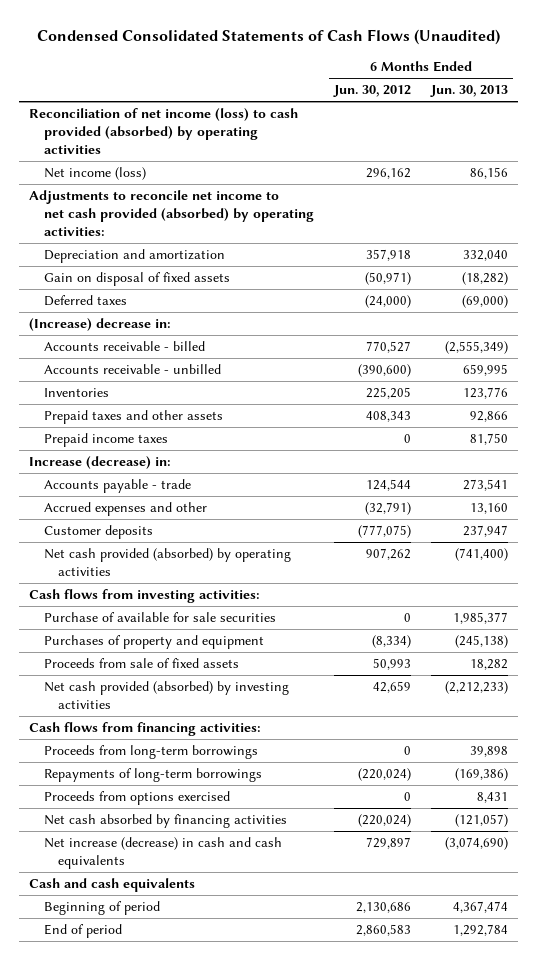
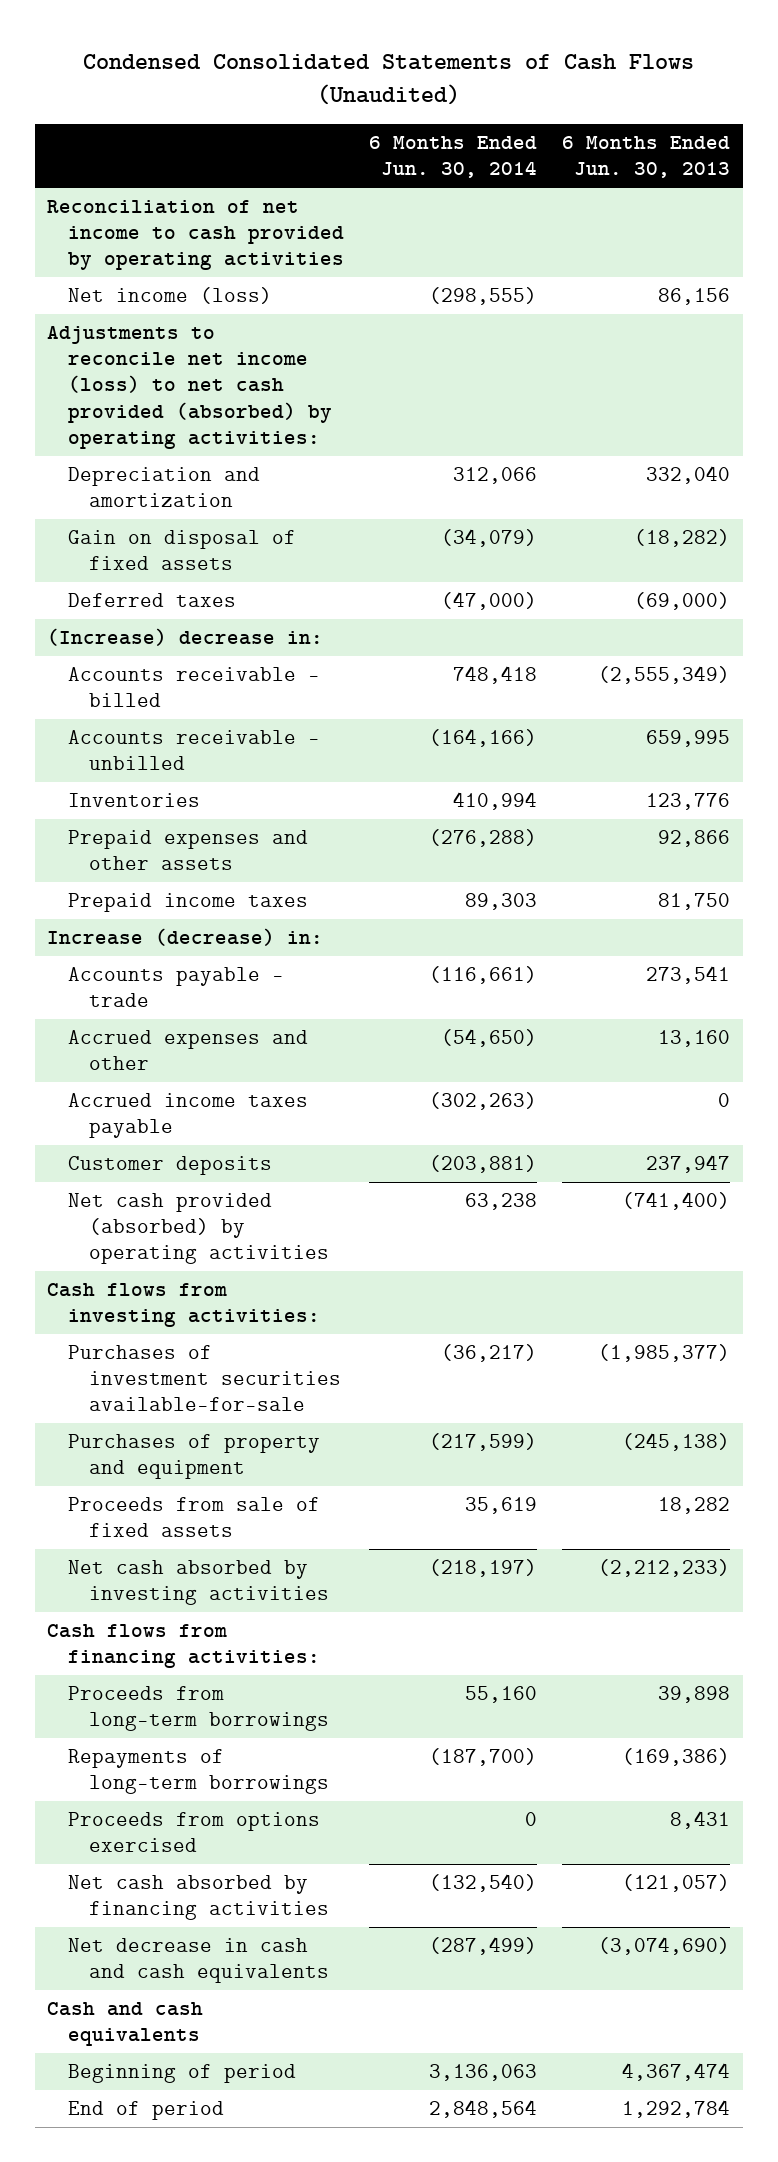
[332,85,411,98] Jun. 30, 2012 -> none
none -> [369,136,538,179] 6 Months Ended Jun. 30, 2014
[29,108,299,154] Reconciliation of net income (loss) to cash provided (absorbed) by operating activities -> [47,200,345,271] Reconciliation of net income to cash provided by operating activities
[29,190,314,236] Adjustments to reconcile net income to net cash provided (absorbed) by operating activities: -> [47,326,333,449] Adjustments to reconcile net income (loss) to net cash provided (absorbed) by operating activities:
[43,410,223,425] Prepaid taxes and other assets -> [68,830,309,871] Prepaid expenses and other assets
none -> [68,1093,309,1139] Accrued income taxes payable
[43,612,276,623] Purchase of available for sale securities -> [68,1345,341,1412] Purchases of investment securities available-for-sale
[453,612,509,625] 1,985,377 -> [598,1344,731,1363] (1,985,377)
[43,681,289,709] Net cash provided (absorbed) by investing activities -> [68,1560,329,1606] Net cash absorbed by investing activities
[43,837,282,869] Net increase (decrease) in cash and cash equivalents -> [68,1938,329,1984] Net decrease in cash and cash equivalents

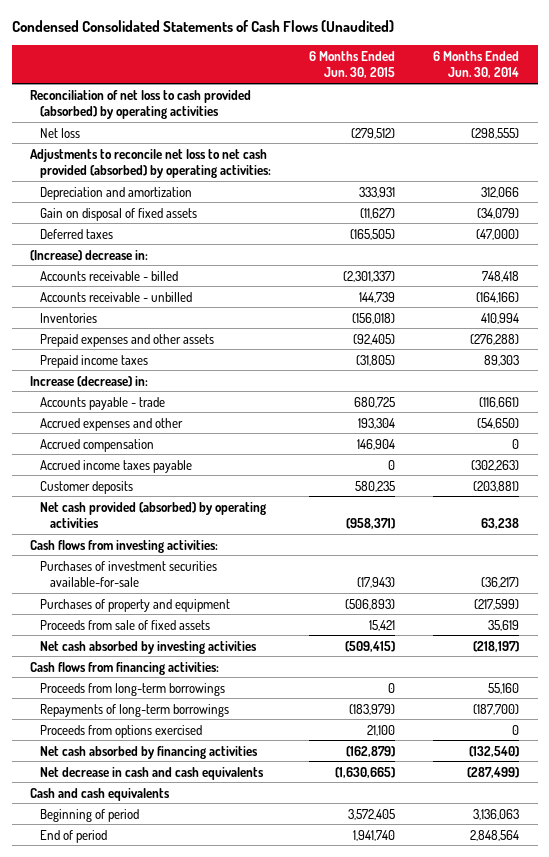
[562,136,731,179] 6 Months Ended Jun. 30, 2013 -> none
none -> [308,50,395,79] 6 Months Ended Jun. 30, 2015
[47,200,345,271] Reconciliation of net income to cash provided by operating activities -> [30,89,252,120] Reconciliation of net loss to cash provided (absorbed) by operating activities
[68,287,273,305] Net income (loss) -> [40,127,81,138] Net loss
[47,326,333,449] Adjustments to reconcile net income (loss) to net cash provided (absorbed) by operating activities: -> [30,148,272,179] Adjustments to reconcile net loss to net cash provided (absorbed) by operating activities:
none -> [40,438,155,452] Accrued compensation

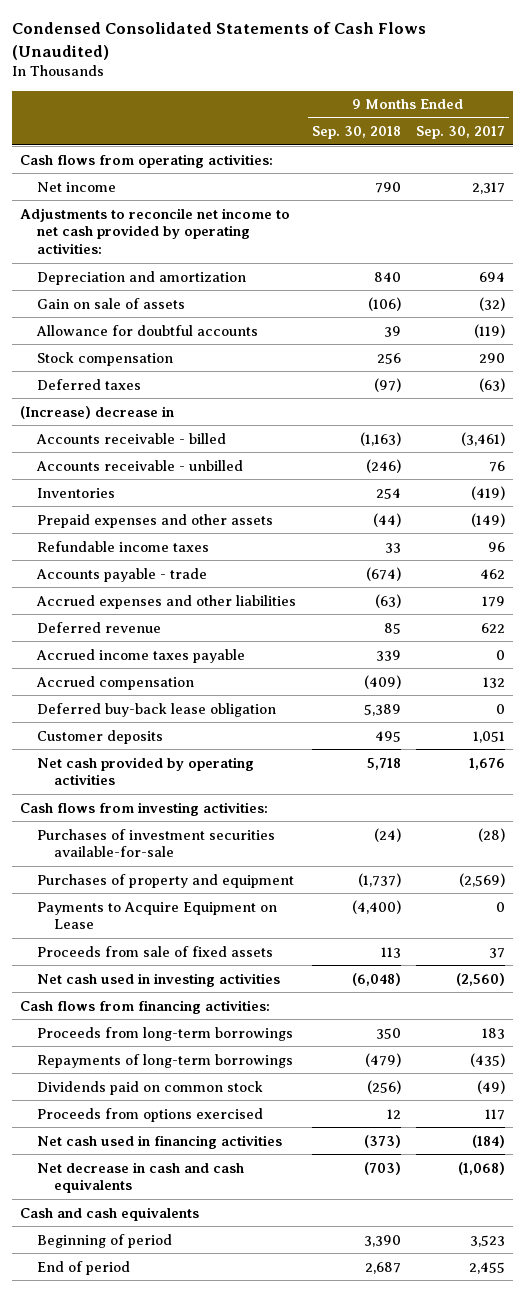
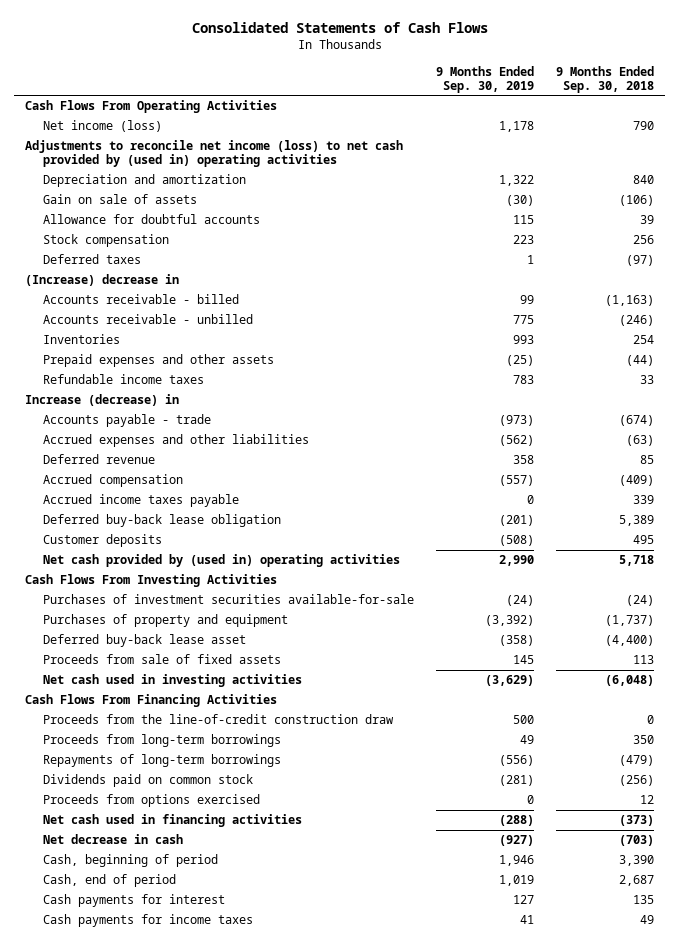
[11,22,426,60] Condensed Consolidated Statements of Cash Flows (Unaudited) -> [191,22,488,34] Consolidated Statements of Cash Flows
[416,126,506,140] Sep. 30, 2017 -> none
none -> [436,65,535,93] 9 Months Ended Sep. 30, 2019
[19,153,273,168] Cash flows from operating activities: -> [25,100,278,114] Cash Flows From Operating Activities
[36,181,116,192] Net income -> [43,120,163,133] Net income (loss)
[19,207,290,255] Adjustments to reconcile net income to net cash provided by operating activities: -> [25,140,404,168] Adjustments to reconcile net income (loss) to net cash provided by (used in) operating activities
none -> [25,394,180,407] Increase (decrease) in
[35,648,245,663] Accrued income taxes payable -> [43,494,240,508] Accrued income taxes payable
[36,756,254,786] Net cash provided by operating activities -> [43,554,401,568] Net cash provided by (used in) operating activities
[19,801,268,816] Cash flows from investing activities: -> [25,574,278,588] Cash Flows From Investing Activities
[36,901,277,930] Payments to Acquire Equipment on Lease -> none
none -> [43,634,247,648] Deferred buy-back lease asset
[19,999,270,1014] Cash flows from financing activities: -> [25,694,278,708] Cash Flows From Financing Activities
none -> [43,714,395,725] Proceeds from the line-of-credit construction draw
[19,1206,199,1221] Cash and cash equivalents -> none
[36,1161,244,1194] Net decrease in cash and cash equivalents -> [43,834,184,845] Net decrease in cash
[36,1233,172,1248] Beginning of period -> [43,854,219,868] Cash, beginning of period
[36,1260,130,1275] End of period -> [43,874,177,888] Cash, end of period
none -> [43,894,226,908] Cash payments for interest
none -> [43,914,254,928] Cash payments for income taxes

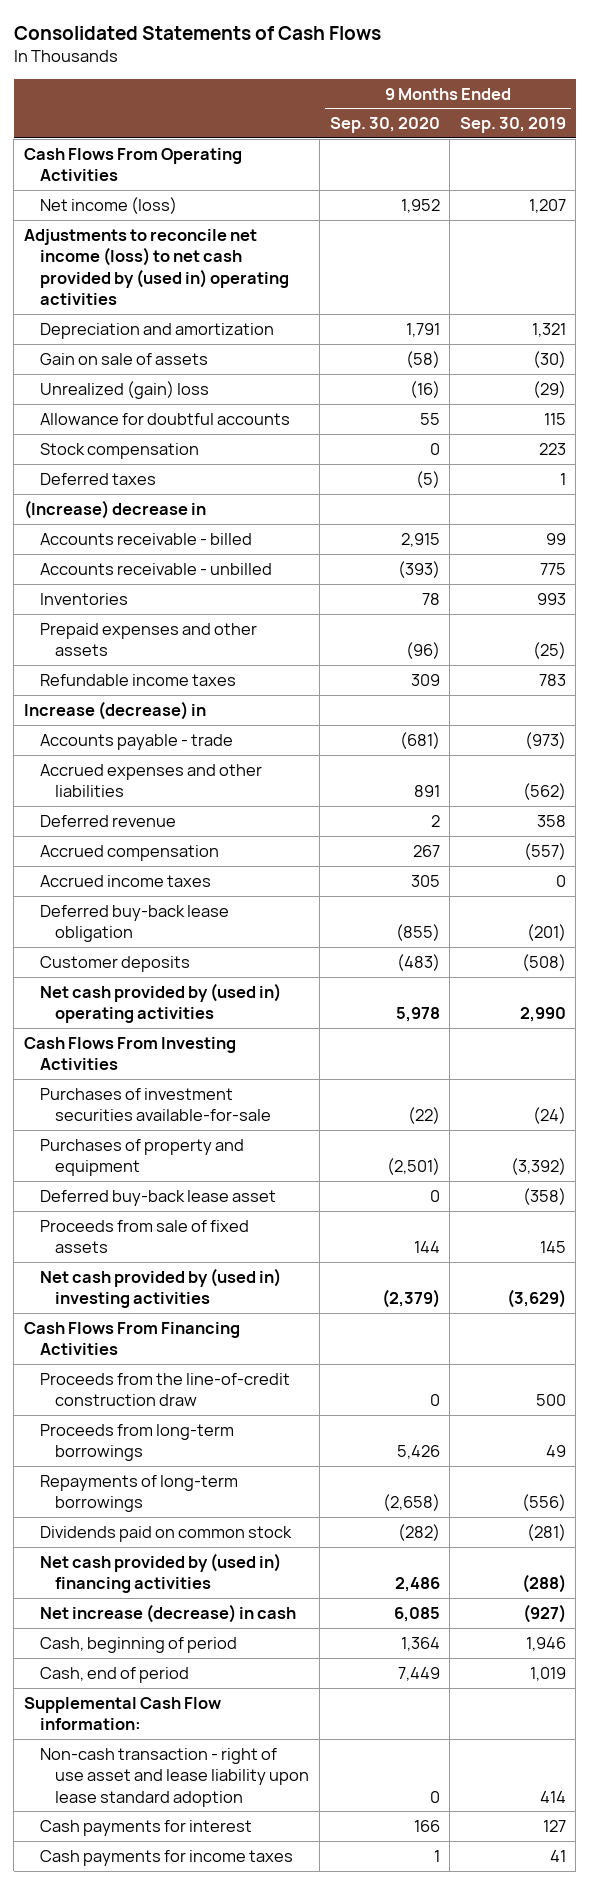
[556,65,655,93] 9 Months Ended Sep. 30, 2018 -> none
none -> [329,117,440,134] Sep. 30, 2020
[499,121,535,133] 1,178 -> [528,198,566,213] 1,207
[499,175,535,187] 1,322 -> [531,322,566,337] 1,321
none -> [39,380,209,399] Unrealized (gain) loss
[43,494,240,508] Accrued income taxes payable -> [39,874,211,887] Accrued income taxes
[43,674,303,688] Net cash used in investing activities -> [39,1267,281,1309] Net cash provided by (used in) investing activities
[43,794,261,808] Proceeds from options exercised -> none
[43,814,303,828] Net cash used in financing activities -> [39,1552,281,1594] Net cash provided by (used in) financing activities
[43,834,184,845] Net decrease in cash -> [39,1603,296,1623] Net increase (decrease) in cash
none -> [23,1696,221,1731] Supplemental Cash Flow information:
none -> [39,1747,310,1807] Non-cash transaction - right of use asset and lease liability upon lease standard adoption

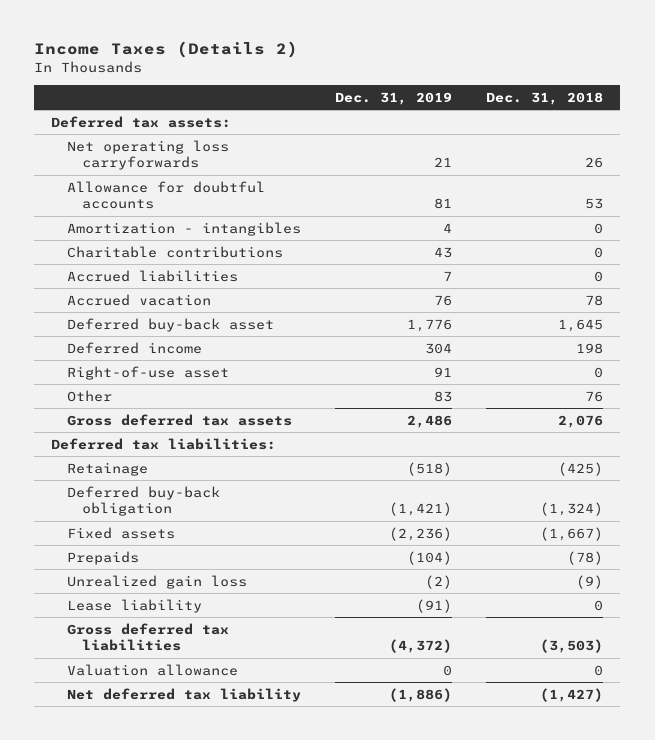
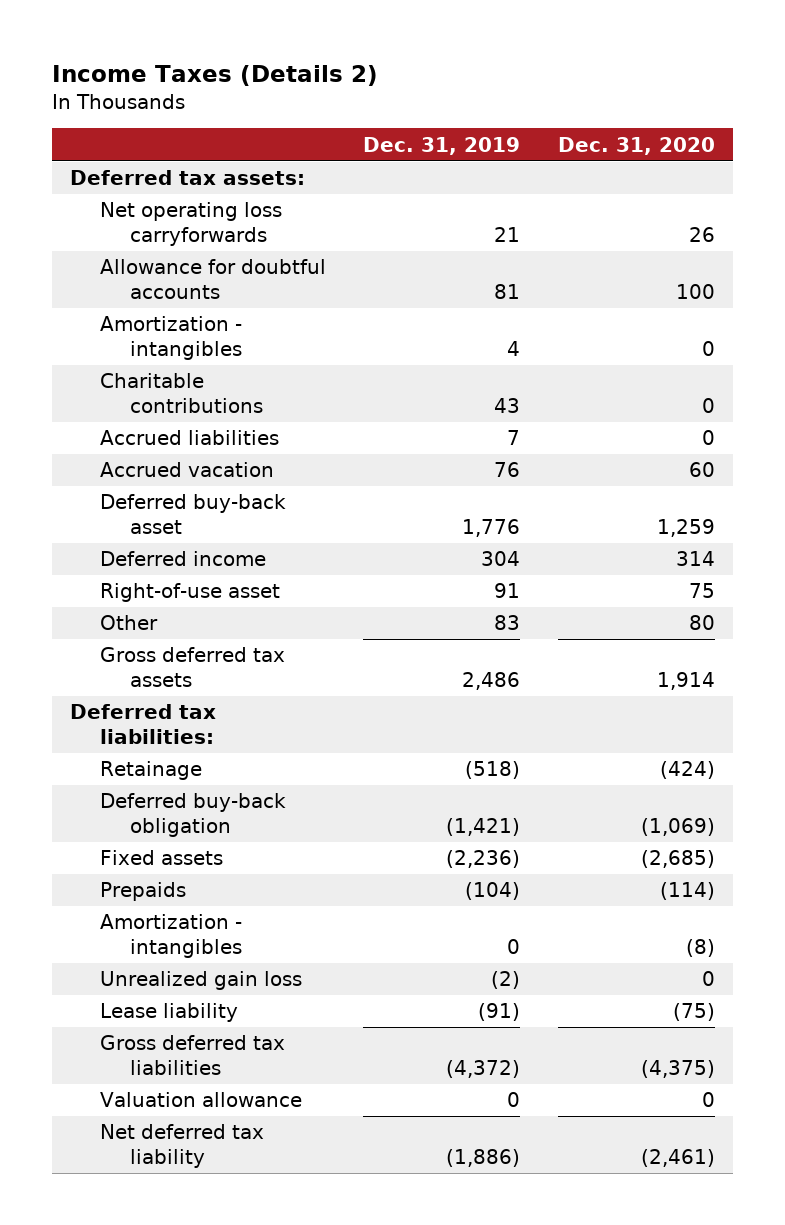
[486,91,604,105] Dec. 31, 2018 -> none
none -> [557,136,715,155] Dec. 31, 2020
none -> [100,914,243,958] Amortization - intangibles

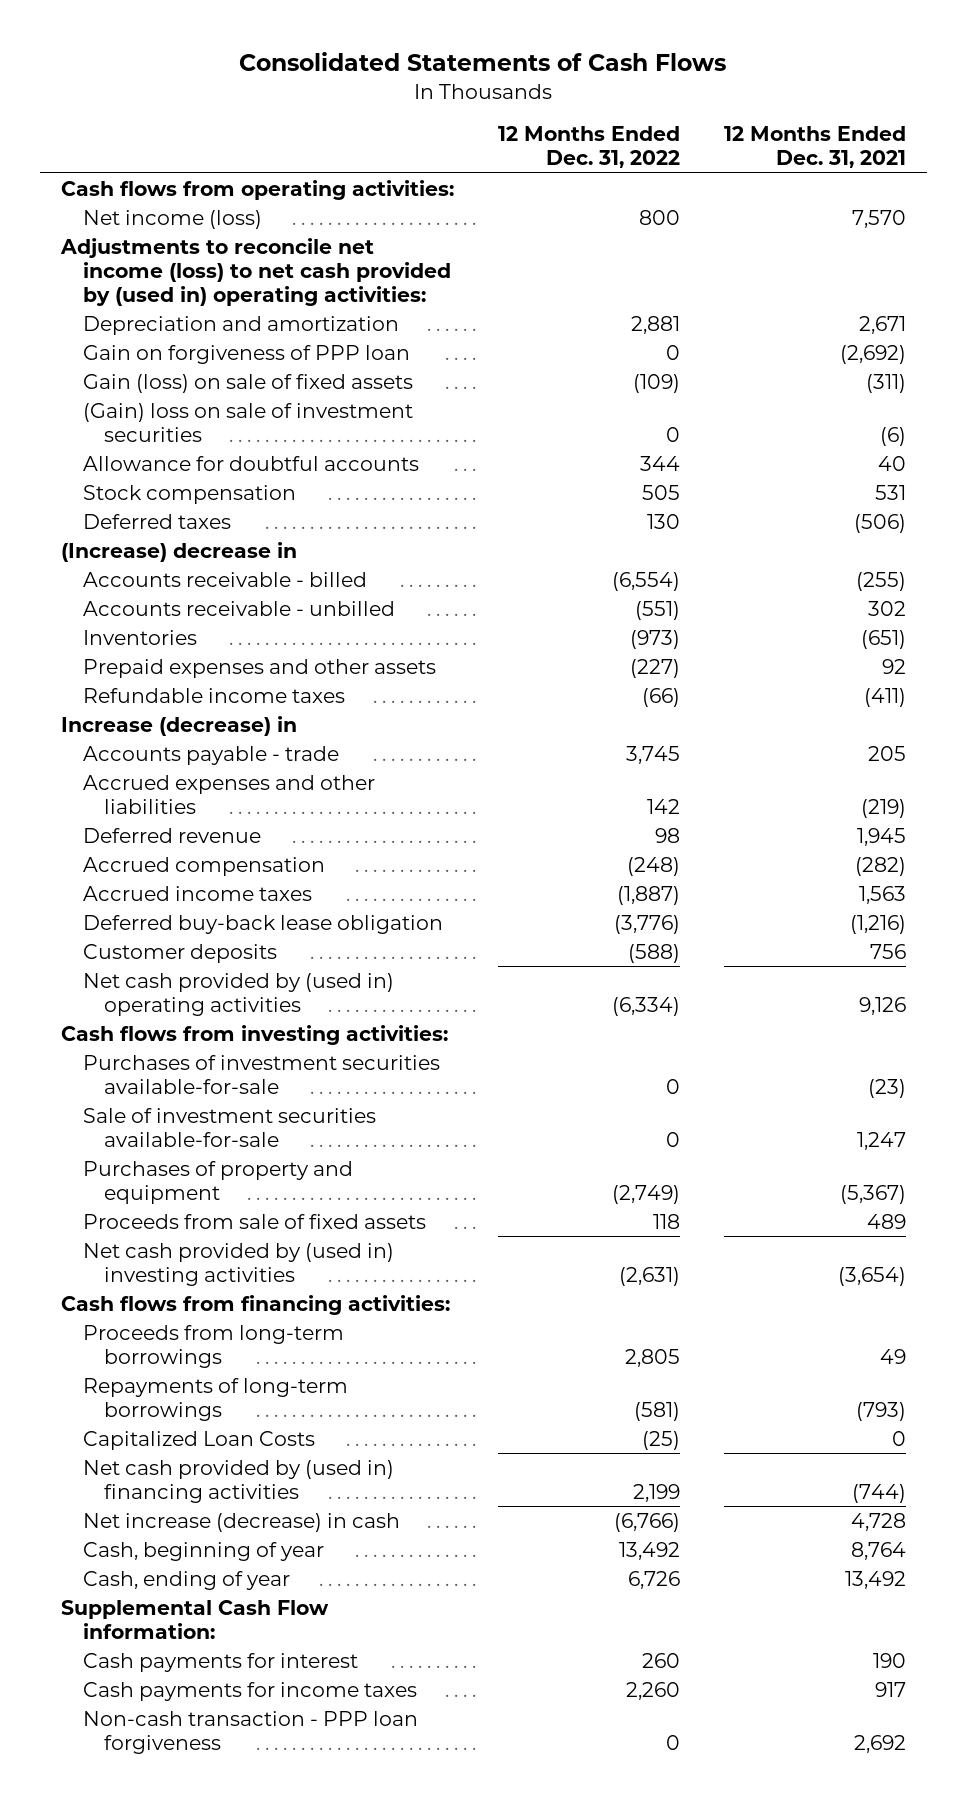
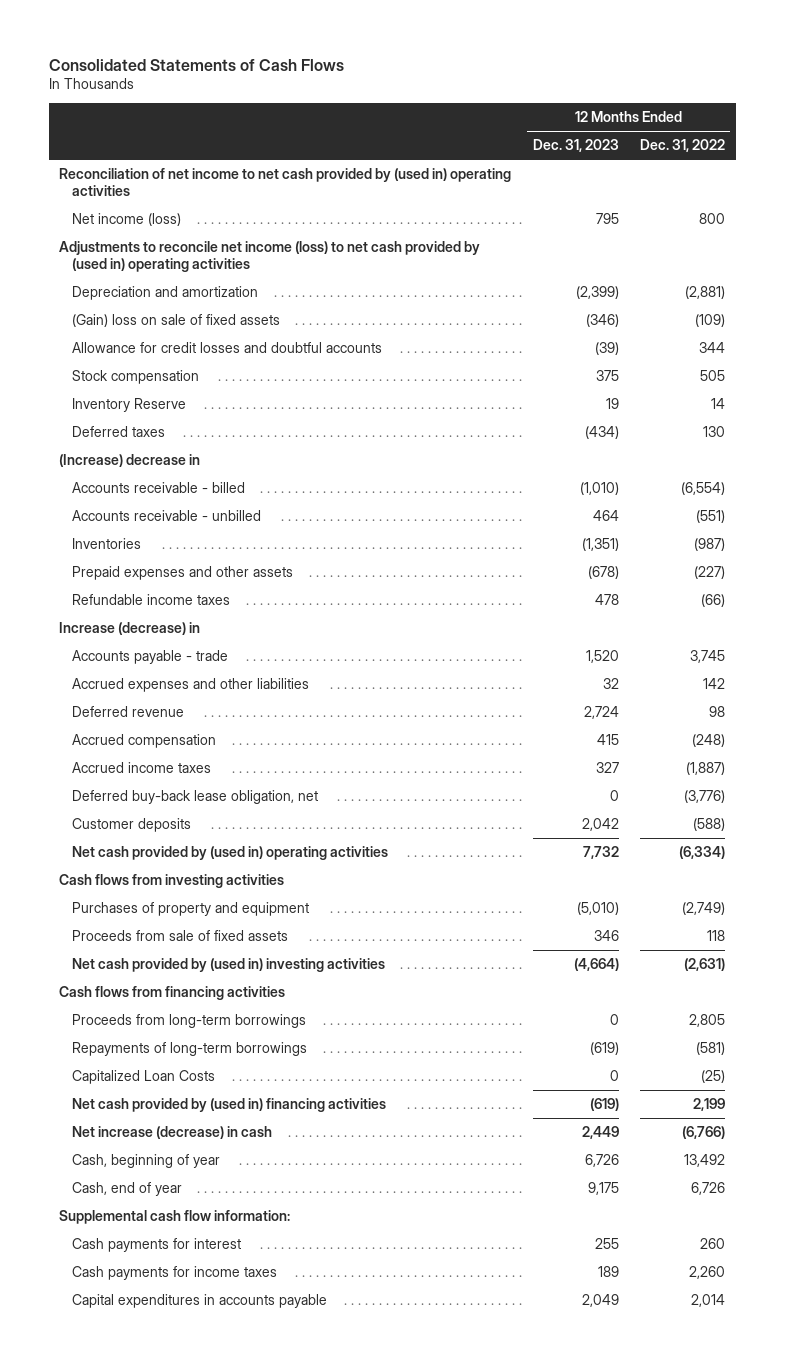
[723,126,906,169] 12 Months Ended Dec. 31, 2021 -> none
none -> [532,139,619,153] Dec. 31, 2023
[61,179,455,200] Cash flows from operating activities: -> [59,168,512,196] Reconciliation of net income to net cash provided by (used in) operating activities
[82,344,410,364] Gain on forgiveness of PPP loan -> none
[82,402,413,442] (Gain) loss on sale of investment securities -> none
[60,237,451,306] Adjustments to reconcile net income (loss) to net cash provided by (used in) operating activities: -> [59,241,481,272] Adjustments to reconcile net income (loss) to net cash provided by (used in) operating activities
[630,315,680,334] 2,881 -> [685,286,726,300] (2,881)
[82,373,413,393] Gain (loss) on sale of fixed assets -> [71,314,280,328] (Gain) loss on sale of fixed assets
[82,455,419,471] Allowance for doubtful accounts -> [71,342,382,354] Allowance for credit losses and doubtful accounts
none -> [71,398,186,413] Inventory Reserve
[629,629,680,649] (973) -> [694,538,726,552] (987)
[82,914,443,934] Deferred buy-back lease obligation -> [71,790,318,805] Deferred buy-back lease obligation, net
[82,1054,440,1094] Purchases of investment securities available-for-sale -> none
[82,1107,376,1147] Sale of investment securities available-for-sale -> none
[61,1024,449,1045] Cash flows from investing activities: -> [59,874,285,889] Cash flows from investing activities
[61,1294,451,1315] Cash flows from financing activities: -> [59,986,286,1001] Cash flows from financing activities
[82,1570,290,1590] Cash, ending of year -> [71,1182,182,1197] Cash, end of year
[61,1599,330,1639] Supplemental Cash Flow information: -> [59,1210,291,1225] Supplemental cash flow information:
[82,1710,418,1754] Non-cash transaction - PPP loan forgiveness -> none
none -> [71,1294,327,1309] Capital expenditures in accounts payable

